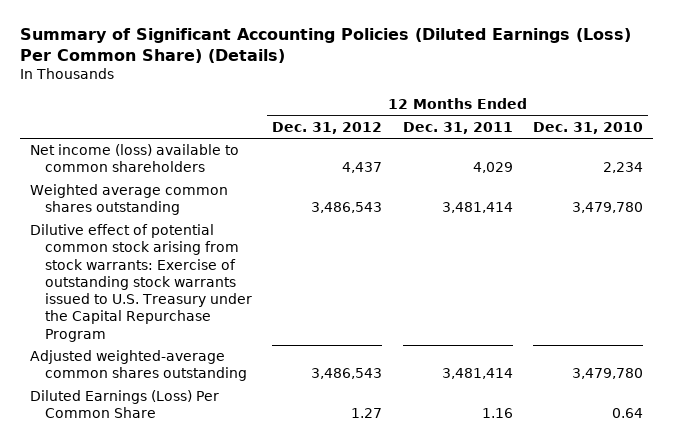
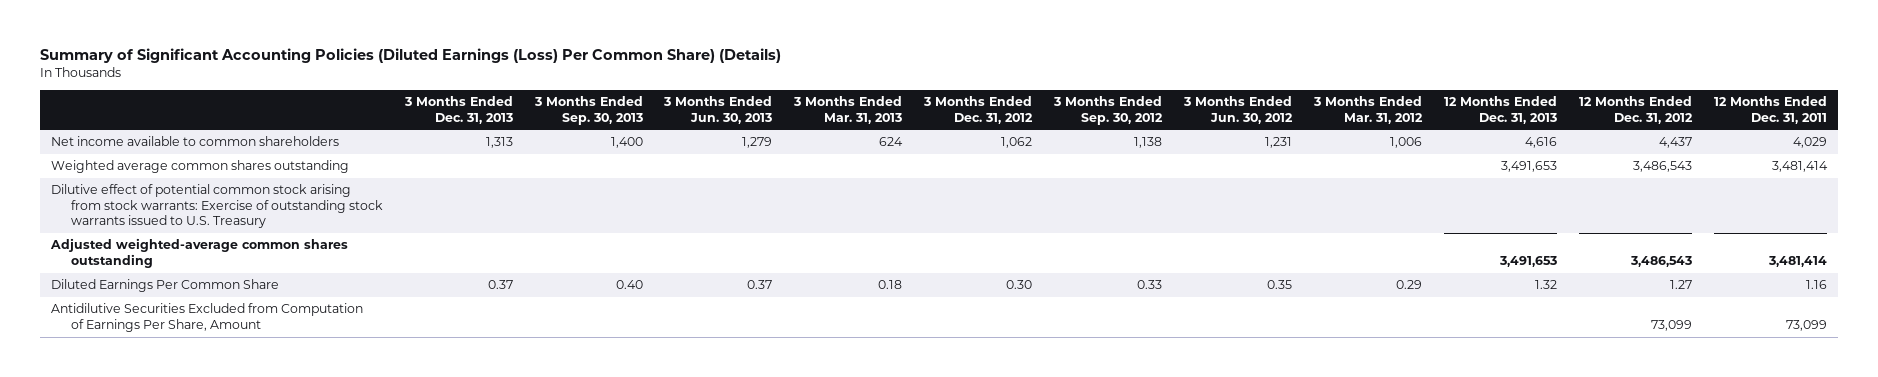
[533,121,644,134] Dec. 31, 2010 -> none
none -> [403,96,513,124] 3 Months Ended Dec. 31, 2013
none -> [533,96,643,125] 3 Months Ended Sep. 30, 2013
none -> [663,96,773,124] 3 Months Ended Jun. 30, 2013
none -> [793,96,903,124] 3 Months Ended Mar. 31, 2013
none -> [923,96,1034,124] 3 Months Ended Dec. 31, 2012
none -> [1053,96,1164,125] 3 Months Ended Sep. 30, 2012
none -> [1183,96,1294,124] 3 Months Ended Jun. 30, 2012
none -> [1312,96,1423,124] 3 Months Ended Mar. 31, 2012
none -> [1443,96,1557,124] 12 Months Ended Dec. 31, 2013
[29,144,239,173] Net income (loss) available to common shareholders -> [51,136,340,147] Net income available to common shareholders
[29,224,252,342] Dilutive effect of potential common stock arising from stock warrants: Exercise of outstanding stock warrants issued to U.S. Treasury under the Capital Repurchase Program -> [51,184,383,229] Dilutive effect of potential common stock arising from stock warrants: Exercise of outstanding stock warrants issued to U.S. Treasury
[29,390,219,419] Diluted Earnings (Loss) Per Common Share -> [51,279,280,293] Diluted Earnings Per Common Share
none -> [51,303,364,332] Antidilutive Securities Excluded from Computation of Earnings Per Share, Amount

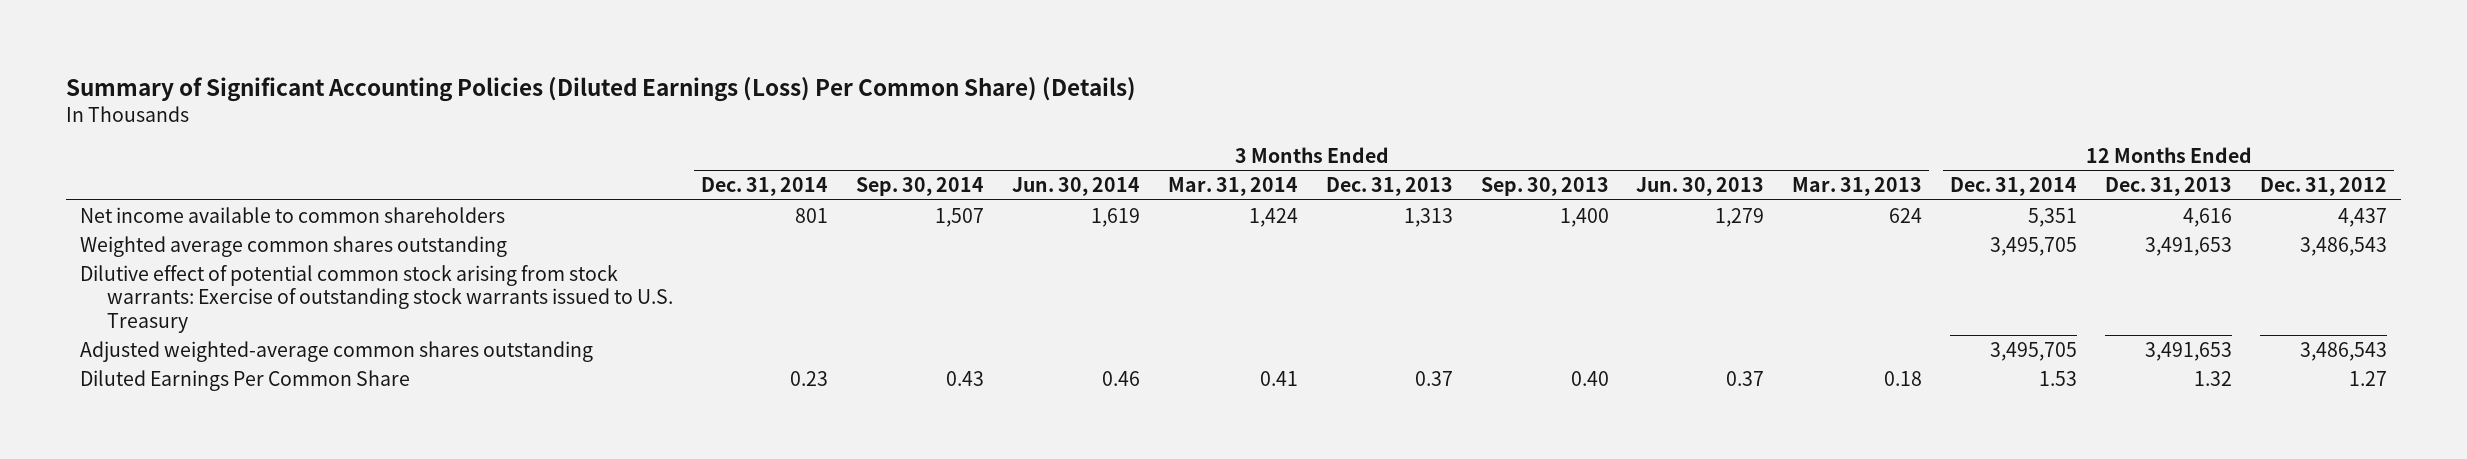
[923,96,1034,124] 3 Months Ended Dec. 31, 2012 -> none
[1053,96,1164,125] 3 Months Ended Sep. 30, 2012 -> none
[1183,96,1294,124] 3 Months Ended Jun. 30, 2012 -> none
[1312,96,1423,124] 3 Months Ended Mar. 31, 2012 -> none
[1713,96,1827,124] 12 Months Ended Dec. 31, 2011 -> none
none -> [701,177,829,197] Dec. 31, 2014
none -> [856,177,985,197] Sep. 30, 2014
none -> [1011,177,1140,197] Jun. 30, 2014
none -> [1167,177,1298,197] Mar. 31, 2014
none -> [1950,177,2078,197] Dec. 31, 2014
[51,303,364,332] Antidilutive Securities Excluded from Computation of Earnings Per Share, Amount -> none

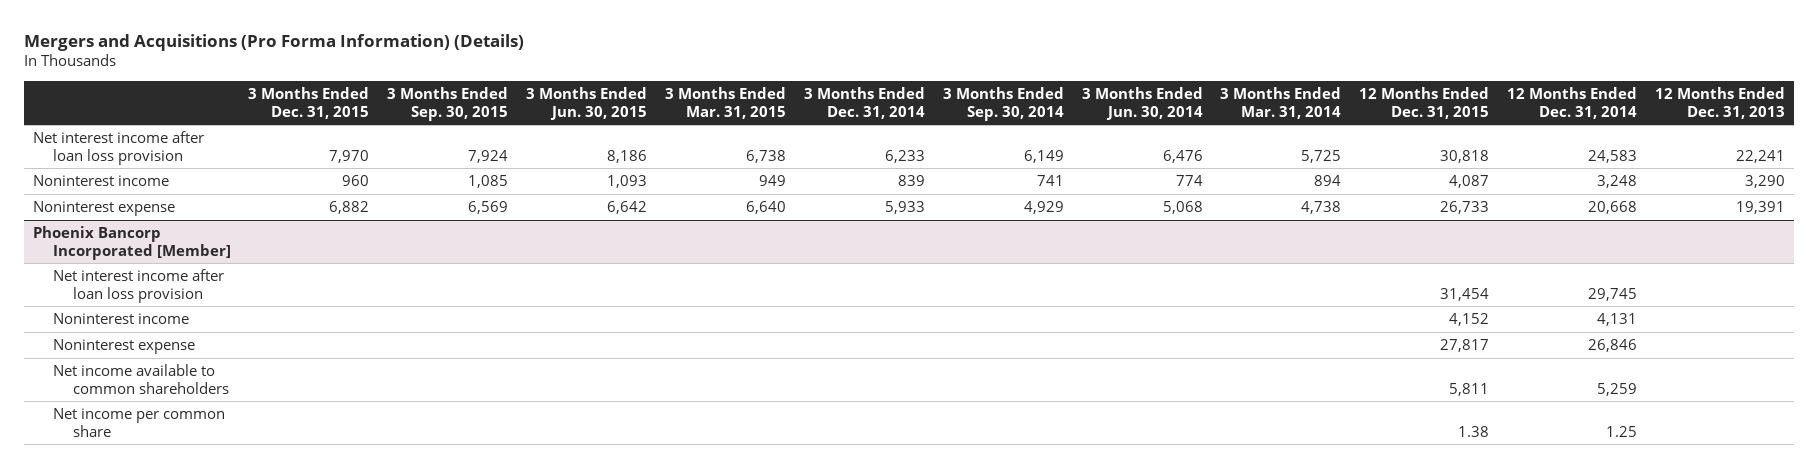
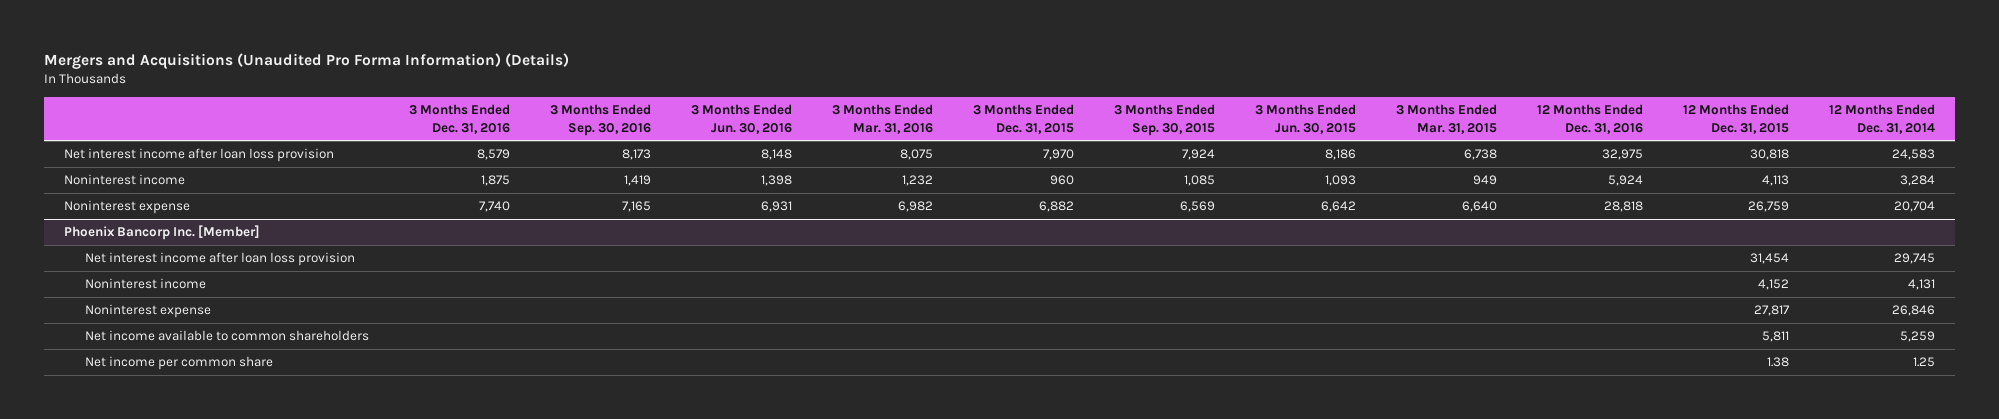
[23,33,524,51] Mergers and Acquisitions (Pro Forma Information) (Details) -> [43,52,569,69] Mergers and Acquisitions (Unaudited Pro Forma Information) (Details)
[803,86,925,119] 3 Months Ended Dec. 31, 2014 -> none
[942,86,1064,121] 3 Months Ended Sep. 30, 2014 -> none
[1081,86,1203,120] 3 Months Ended Jun. 30, 2014 -> none
[1220,86,1342,119] 3 Months Ended Mar. 31, 2014 -> none
[1654,86,1785,119] 12 Months Ended Dec. 31, 2013 -> none
none -> [409,104,511,134] 3 Months Ended Dec. 31, 2016
none -> [550,104,652,136] 3 Months Ended Sep. 30, 2016
none -> [691,104,793,134] 3 Months Ended Jun. 30, 2016
none -> [832,104,934,134] 3 Months Ended Mar. 31, 2016
none -> [1537,104,1644,134] 12 Months Ended Dec. 31, 2016
[1449,175,1490,189] 4,087 -> [1762,175,1790,187] 4,113
[1597,175,1638,189] 3,248 -> [1899,175,1935,187] 3,284
[1440,201,1490,215] 26,733 -> [1748,201,1790,213] 26,759
[1588,201,1638,215] 20,668 -> [1893,201,1935,213] 20,704
[32,226,231,260] Phoenix Bancorp Incorporated [Member] -> [63,225,260,241] Phoenix Bancorp Inc. [Member]

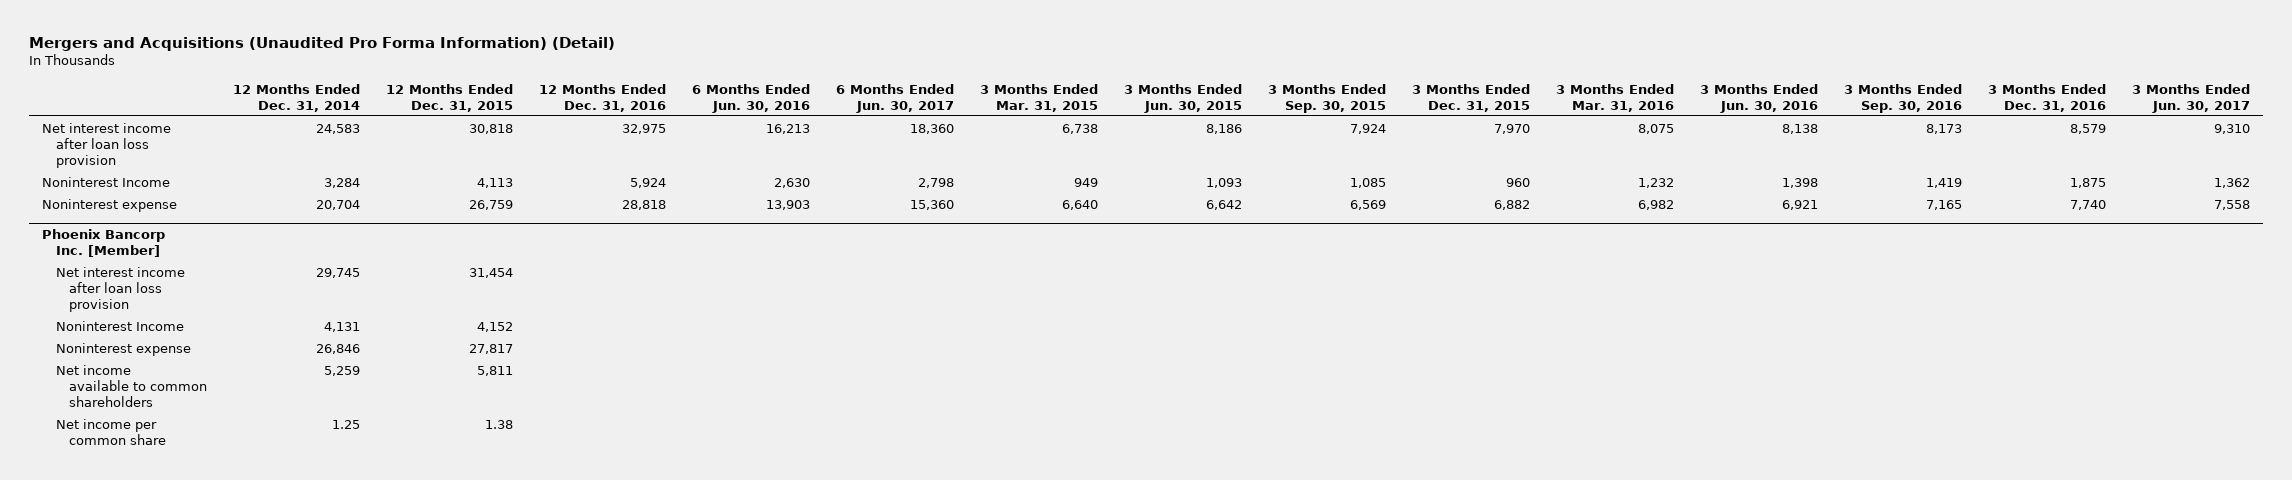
[43,52,569,69] Mergers and Acquisitions (Unaudited Pro Forma Information) (Details) -> [28,37,615,52] Mergers and Acquisitions (Unaudited Pro Forma Information) (Detail)
none -> [692,83,811,113] 6 Months Ended Jun. 30, 2016
none -> [836,83,955,113] 6 Months Ended Jun. 30, 2017
none -> [2132,83,2251,113] 3 Months Ended Jun. 30, 2017
[761,149,793,161] 8,148 -> [1782,123,1819,134] 8,138
[63,174,185,186] Noninterest income -> [41,176,170,187] Noninterest Income
[761,201,793,213] 6,931 -> [1782,199,1819,210] 6,921
[85,278,207,290] Noninterest income -> [55,320,184,331] Noninterest Income

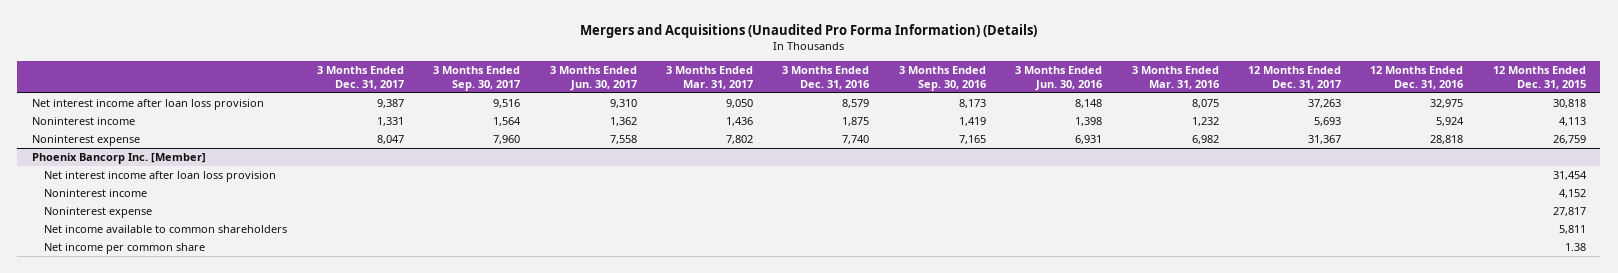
[28,37,615,52] Mergers and Acquisitions (Unaudited Pro Forma Information) (Detail) -> [579,23,1037,38] Mergers and Acquisitions (Unaudited Pro Forma Information) (Details)
[233,83,361,112] 12 Months Ended Dec. 31, 2014 -> none
[692,83,811,113] 6 Months Ended Jun. 30, 2016 -> none
[836,83,955,113] 6 Months Ended Jun. 30, 2017 -> none
[980,83,1099,112] 3 Months Ended Mar. 31, 2015 -> none
[1124,83,1243,113] 3 Months Ended Jun. 30, 2015 -> none
[1268,83,1387,113] 3 Months Ended Sep. 30, 2015 -> none
[1412,83,1531,112] 3 Months Ended Dec. 31, 2015 -> none
none -> [316,66,404,89] 3 Months Ended Dec. 31, 2017
none -> [433,66,521,91] 3 Months Ended Sep. 30, 2017
none -> [665,66,753,89] 3 Months Ended Mar. 31, 2017
none -> [1247,66,1341,89] 12 Months Ended Dec. 31, 2017
[1782,123,1819,134] 8,138 -> [1075,98,1103,108] 8,148
[41,176,170,187] Noninterest Income -> [32,116,136,125] Noninterest income
[1782,199,1819,210] 6,921 -> [1075,134,1103,144] 6,931
[55,320,184,331] Noninterest Income -> [44,188,148,197] Noninterest income

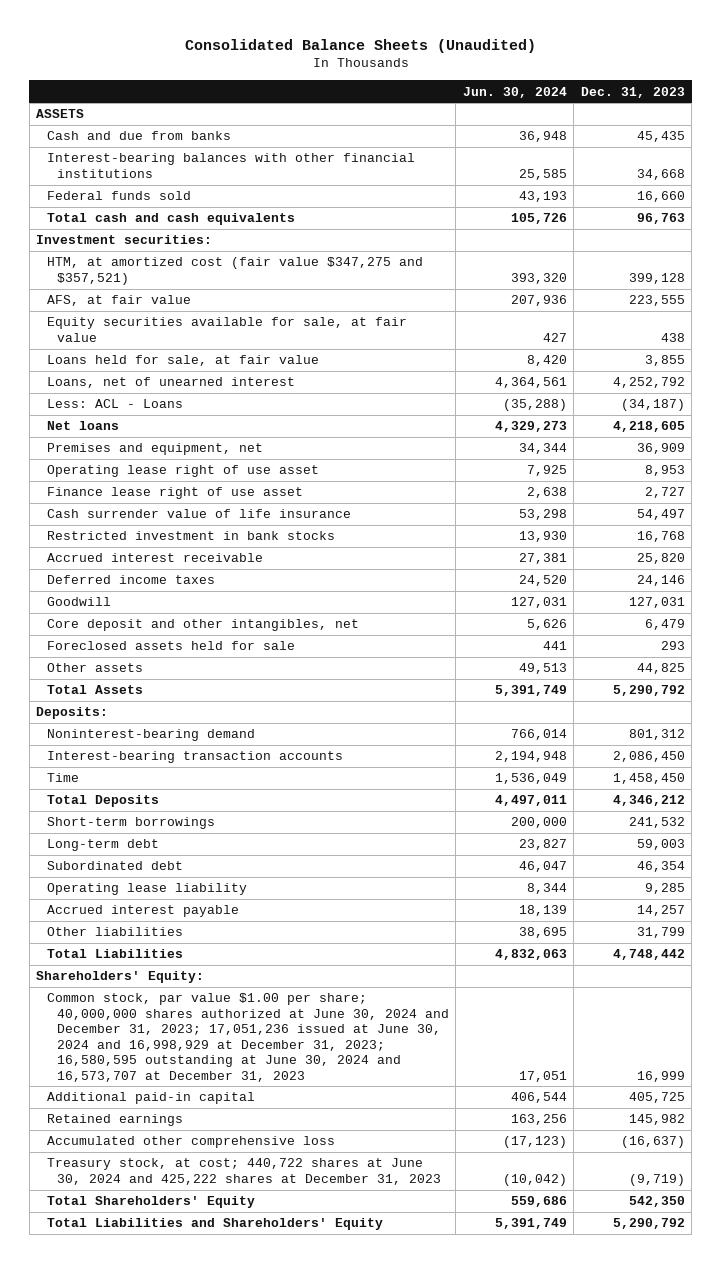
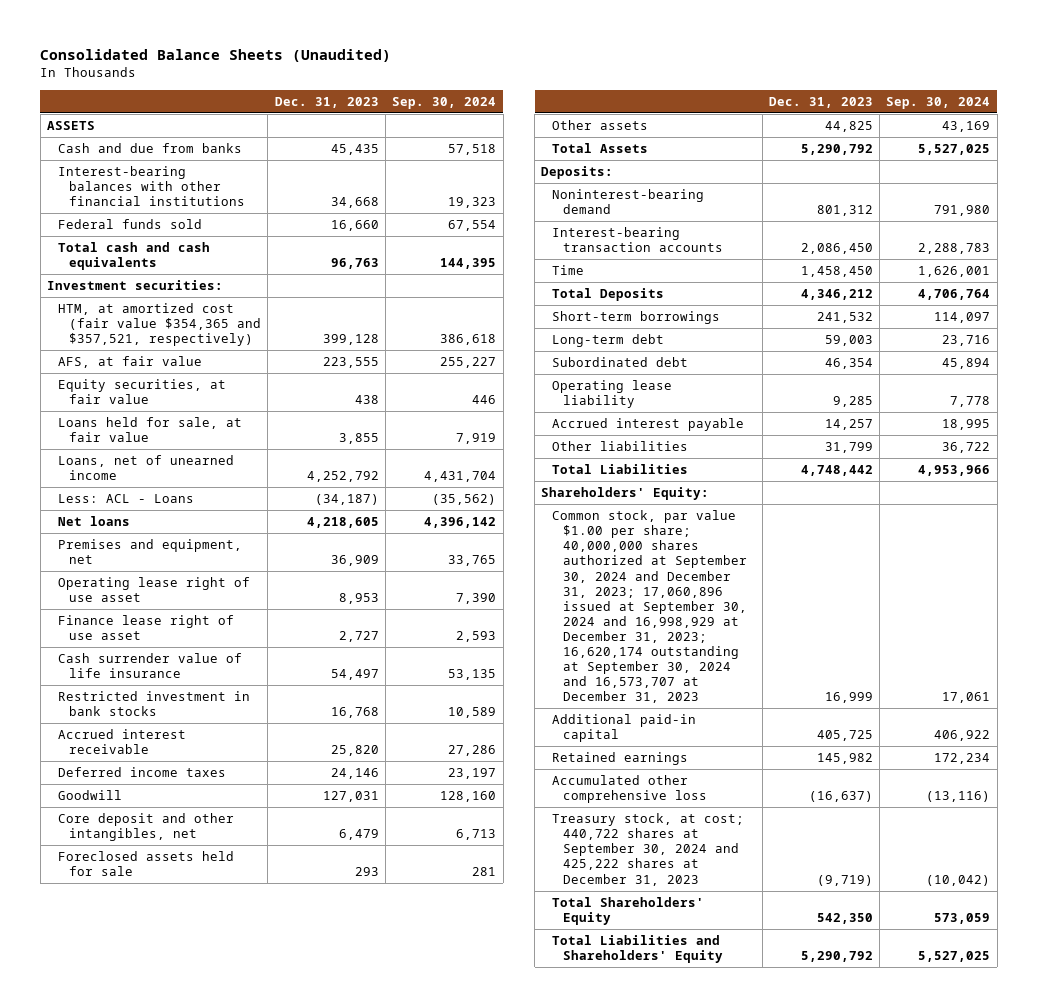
[462,86,567,98] Jun. 30, 2024 -> none
none -> [392,96,497,109] Sep. 30, 2024
[46,257,423,285] HTM, at amortized cost (fair value $347,275 and $357,521) -> [58,303,262,347] HTM, at amortized cost (fair value $354,365 and $357,521, respectively)
[46,317,407,342] Equity securities available for sale, at fair value -> [58,379,227,405] Equity securities, at fair value
[46,377,295,389] Loans, net of unearned interest -> [58,455,235,481] Loans, net of unearned income
[46,993,449,1082] Common stock, par value $1.00 per share; 40,000,000 shares authorized at June 30, 2024 and December 31, 2023; 17,051,236 issued at June 30, 2024 and 16,998,929 at December 31, 2023; 16,580,595 outstanding at June 30, 2024 and 16,573,707 at December 31, 2023 -> [552,510,748,704] Common stock, par value $1.00 per share; 40,000,000 shares authorized at September 30, 2024 and December 31, 2023; 17,060,896 issued at September 30, 2024 and 16,998,929 at December 31, 2023; 16,620,174 outstanding at September 30, 2024 and 16,573,707 at December 31, 2023
[46,1158,441,1185] Treasury stock, at cost; 440,722 shares at June 30, 2024 and 425,222 shares at December 31, 2023 -> [552,813,745,886] Treasury stock, at cost; 440,722 shares at September 30, 2024 and 425,222 shares at December 31, 2023

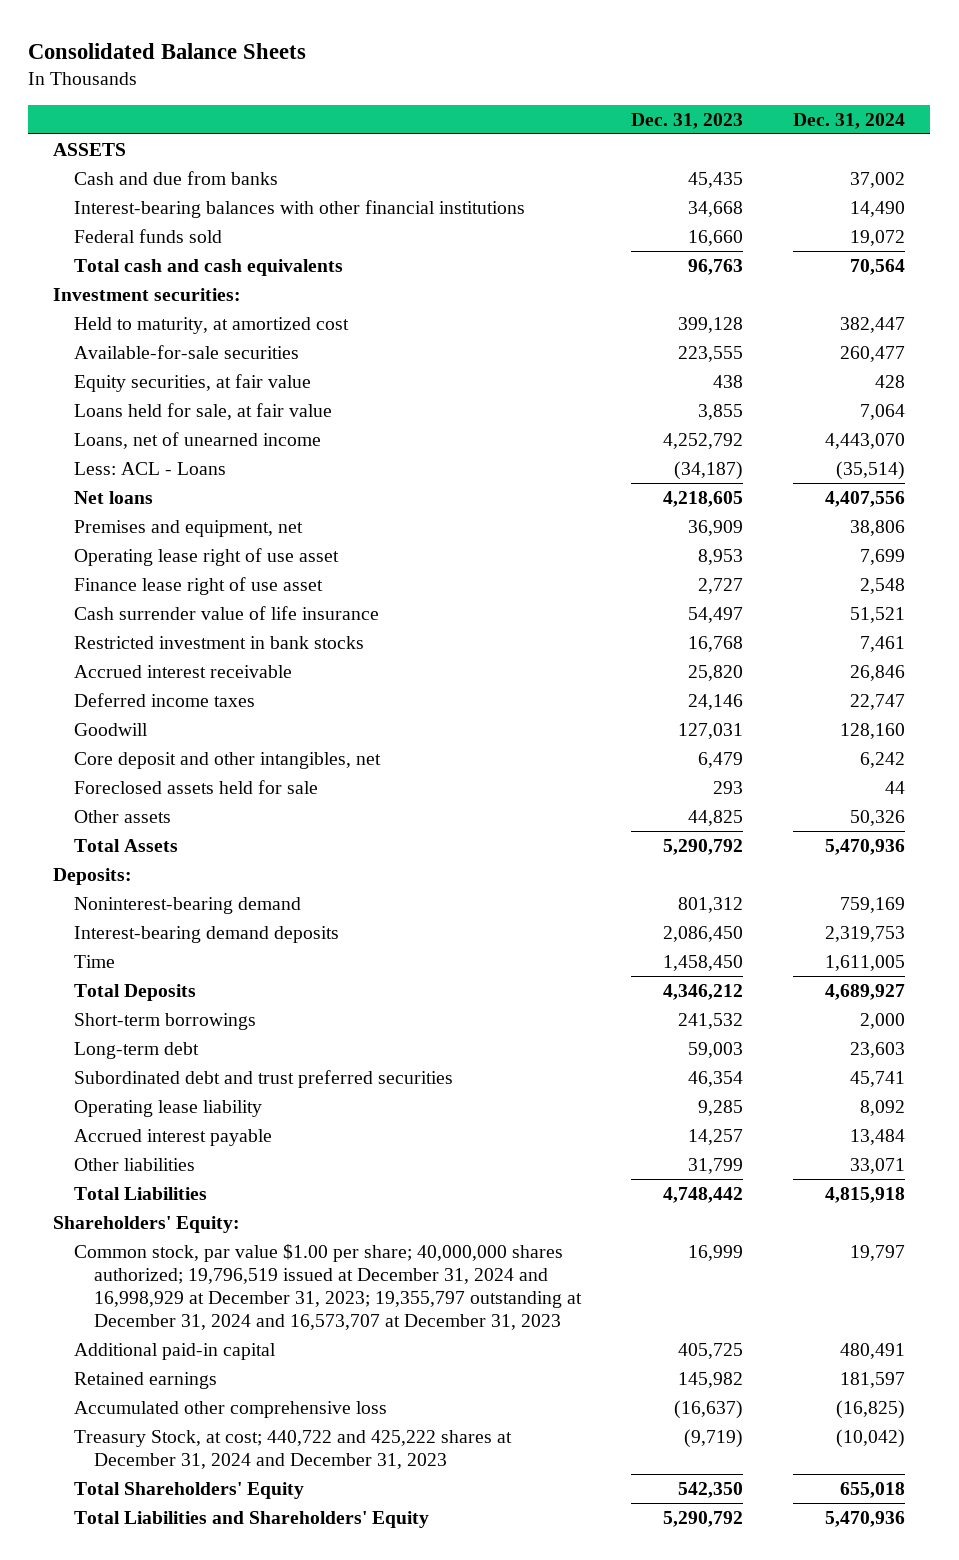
[40,49,392,63] Consolidated Balance Sheets (Unaudited) -> [28,42,307,59] Consolidated Balance Sheets
[392,96,497,109] Sep. 30, 2024 -> none
none -> [793,112,906,129] Dec. 31, 2024
[58,303,262,347] HTM, at amortized cost (fair value $354,365 and $357,521, respectively) -> [73,316,349,334] Held to maturity, at amortized cost
[58,356,203,369] AFS, at fair value -> [73,344,299,359] Available-for-sale securities
[552,227,724,253] Interest-bearing transaction accounts -> [73,925,339,943] Interest-bearing demand deposits
[552,357,689,368] Subordinated debt -> [73,1069,453,1088] Subordinated debt and trust preferred securities
[552,510,748,704] Common stock, par value $1.00 per share; 40,000,000 shares authorized at September 30, 2024 and December 31, 2023; 17,060,896 issued at September 30, 2024 and 16,998,929 at December 31, 2023; 16,620,174 outstanding at September 30, 2024 and 16,573,707 at December 31, 2023 -> [73,1243,582,1331] Common stock, par value $1.00 per share; 40,000,000 shares authorized; 19,796,519 issued at December 31, 2024 and 16,998,929 at December 31, 2023; 19,355,797 outstanding at December 31, 2024 and 16,573,707 at December 31, 2023
[552,813,745,886] Treasury stock, at cost; 440,722 shares at September 30, 2024 and 425,222 shares at December 31, 2023 -> [73,1429,512,1469] Treasury Stock, at cost; 440,722 and 425,222 shares at December 31, 2024 and December 31, 2023

